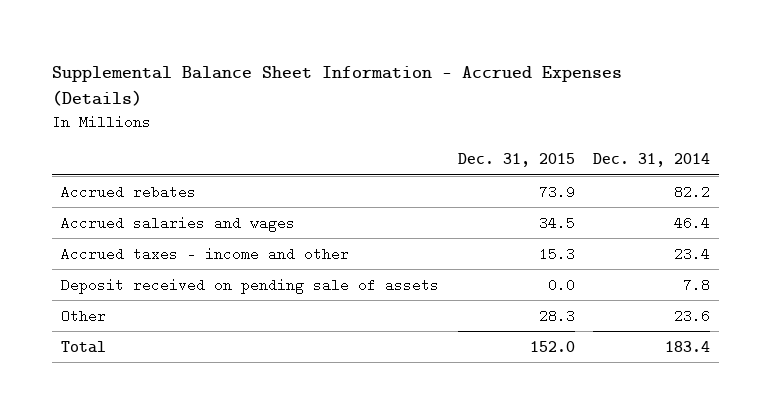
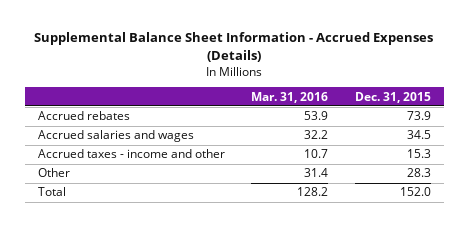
[592,153,710,168] Dec. 31, 2014 -> none
none -> [251,91,329,103] Mar. 31, 2016
[61,277,440,294] Deposit received on pending sale of assets -> none

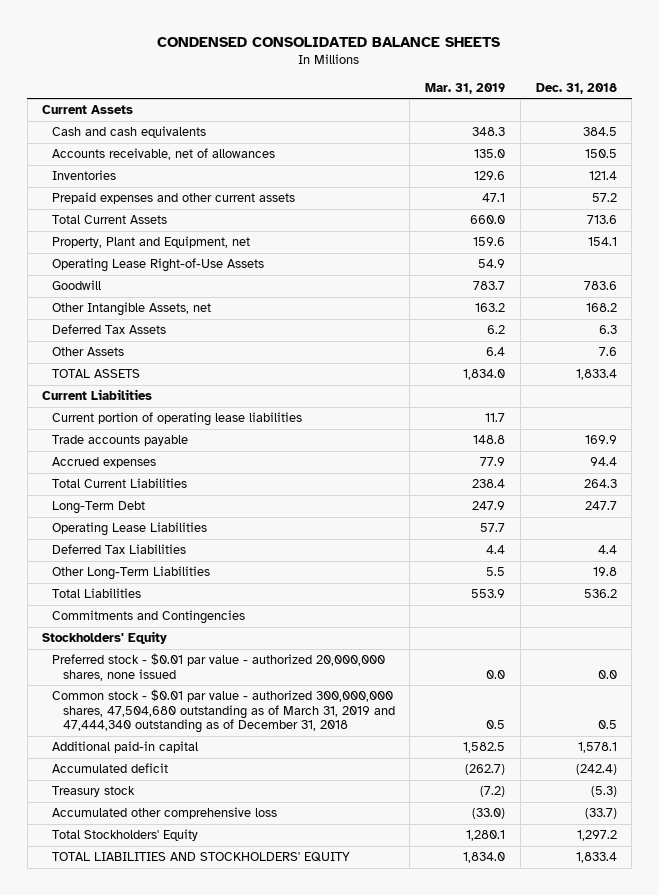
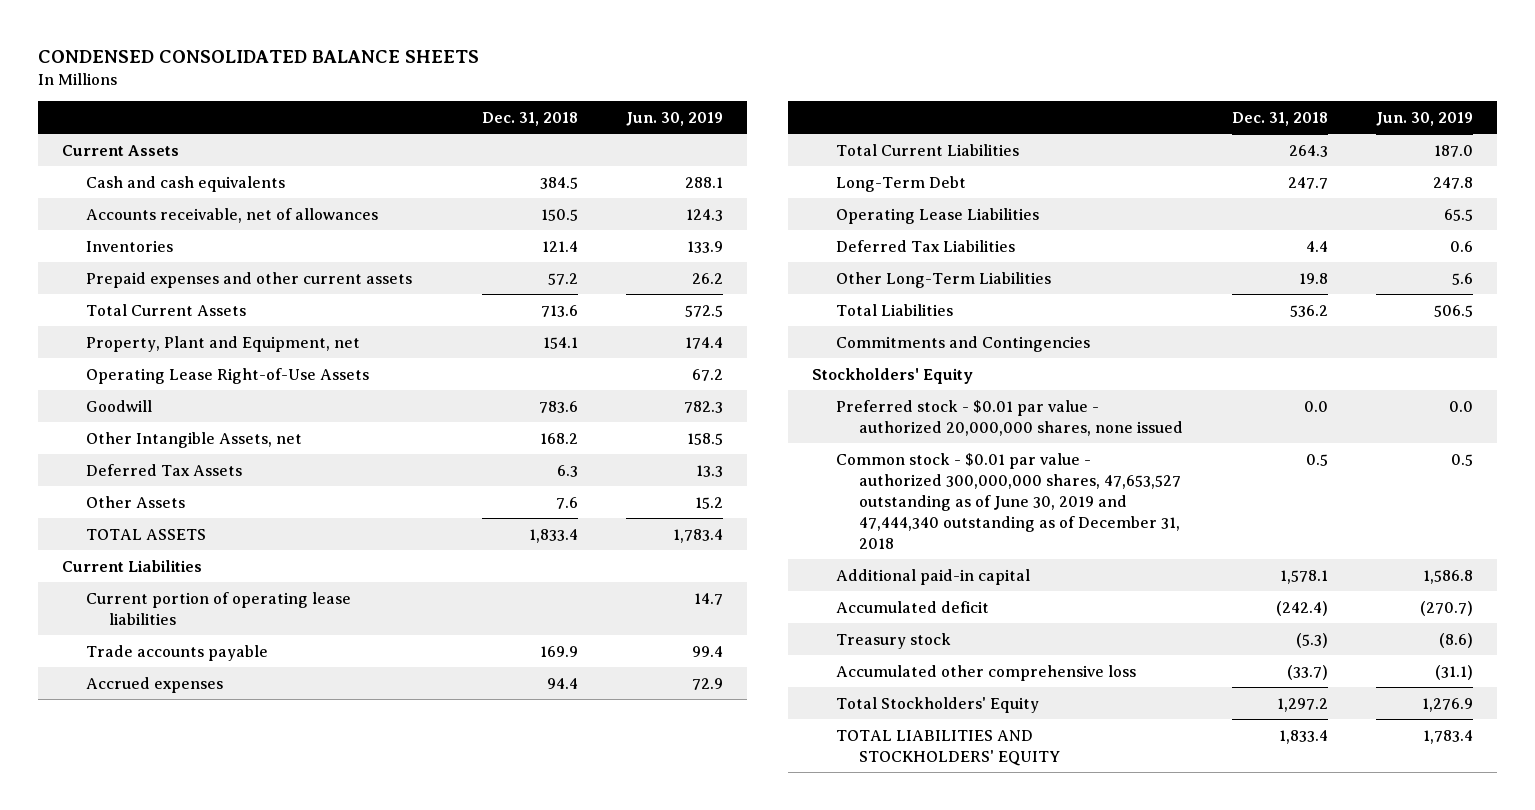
[425,82,506,94] Mar. 31, 2019 -> none
none -> [626,111,724,126] Jun. 30, 2019
[52,689,395,734] Common stock - $0.01 par value - authorized 300,000,000 shares, 47,504,680 outstanding as of March 31, 2019 and 47,444,340 outstanding as of December 31, 2018 -> [835,452,1182,549] Common stock - $0.01 par value - authorized 300,000,000 shares, 47,653,527 outstanding as of June 30, 2019 and 47,444,340 outstanding as of December 31, 2018

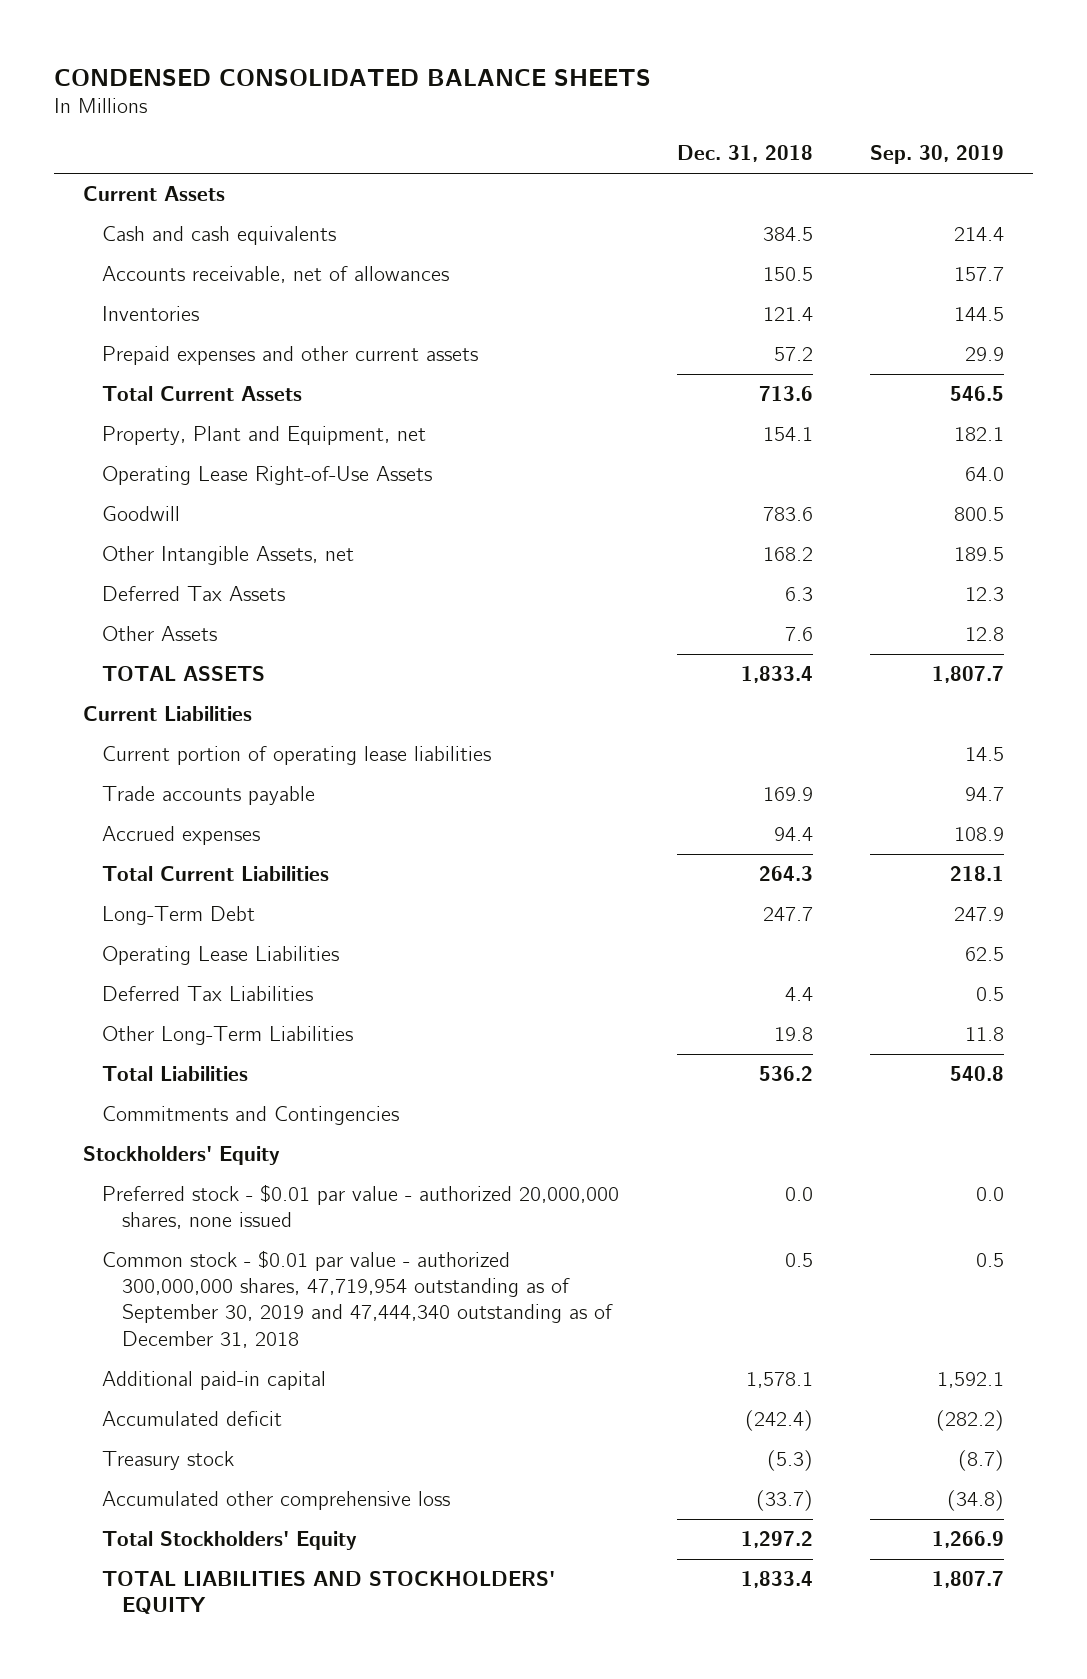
[626,111,724,126] Jun. 30, 2019 -> none
none -> [870,145,1005,165] Sep. 30, 2019
[835,452,1182,549] Common stock - $0.01 par value - authorized 300,000,000 shares, 47,653,527 outstanding as of June 30, 2019 and 47,444,340 outstanding as of December 31, 2018 -> [102,1249,613,1348] Common stock - $0.01 par value - authorized 300,000,000 shares, 47,719,954 outstanding as of September 30, 2019 and 47,444,340 outstanding as of December 31, 2018

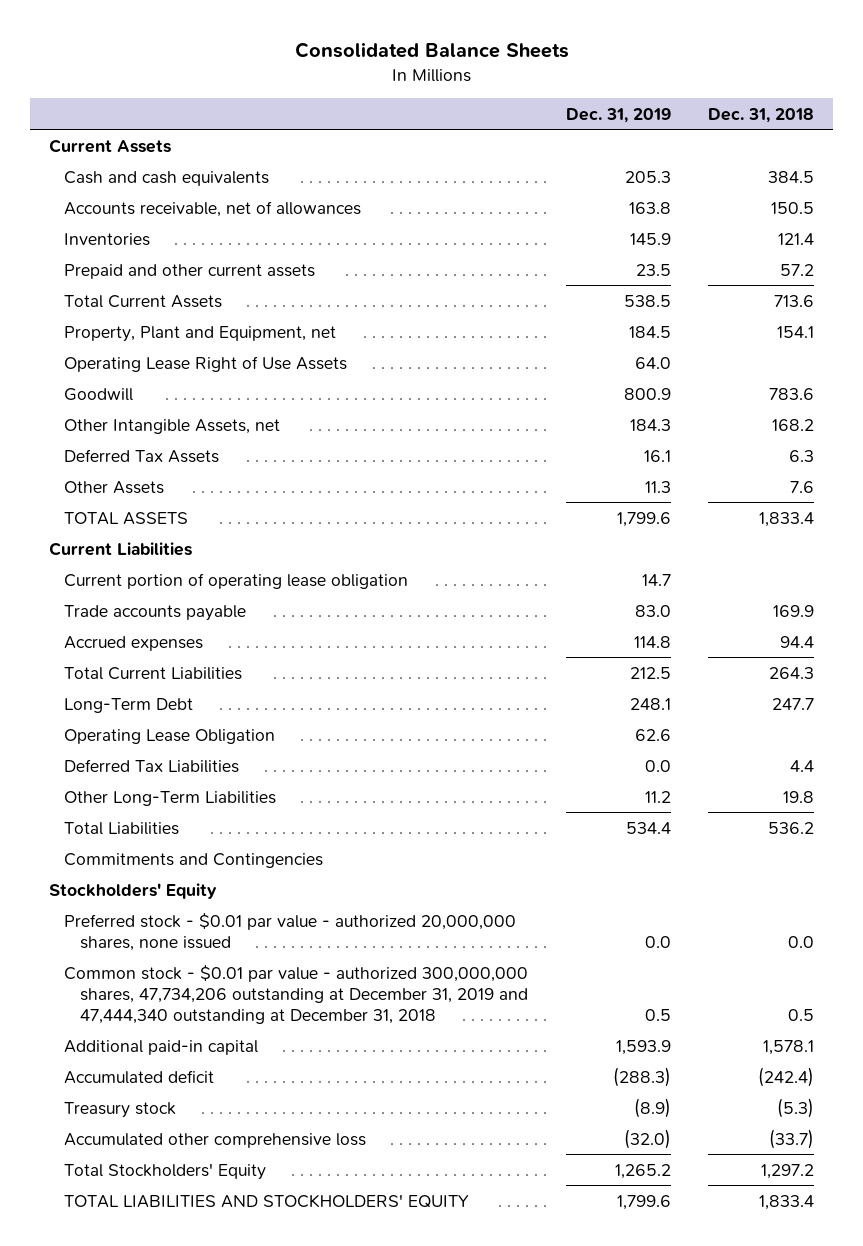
[54,68,652,86] CONDENSED CONSOLIDATED BALANCE SHEETS -> [294,42,569,59] Consolidated Balance Sheets
[870,145,1005,165] Sep. 30, 2019 -> none
none -> [565,107,671,123] Dec. 31, 2019
[102,345,479,365] Prepaid expenses and other current assets -> [64,263,316,279] Prepaid and other current assets
[102,465,433,485] Operating Lease Right-of-Use Assets -> [64,355,348,372] Operating Lease Right of Use Assets
[102,745,492,765] Current portion of operating lease liabilities -> [64,572,409,589] Current portion of operating lease obligation
[102,945,340,965] Operating Lease Liabilities -> [64,728,276,744] Operating Lease Obligation
[102,1249,613,1348] Common stock - $0.01 par value - authorized 300,000,000 shares, 47,719,954 outstanding as of September 30, 2019 and 47,444,340 outstanding as of December 31, 2018 -> [64,964,529,1024] Common stock - $0.01 par value - authorized 300,000,000 shares, 47,734,206 outstanding at December 31, 2019 and 47,444,340 outstanding at December 31, 2018

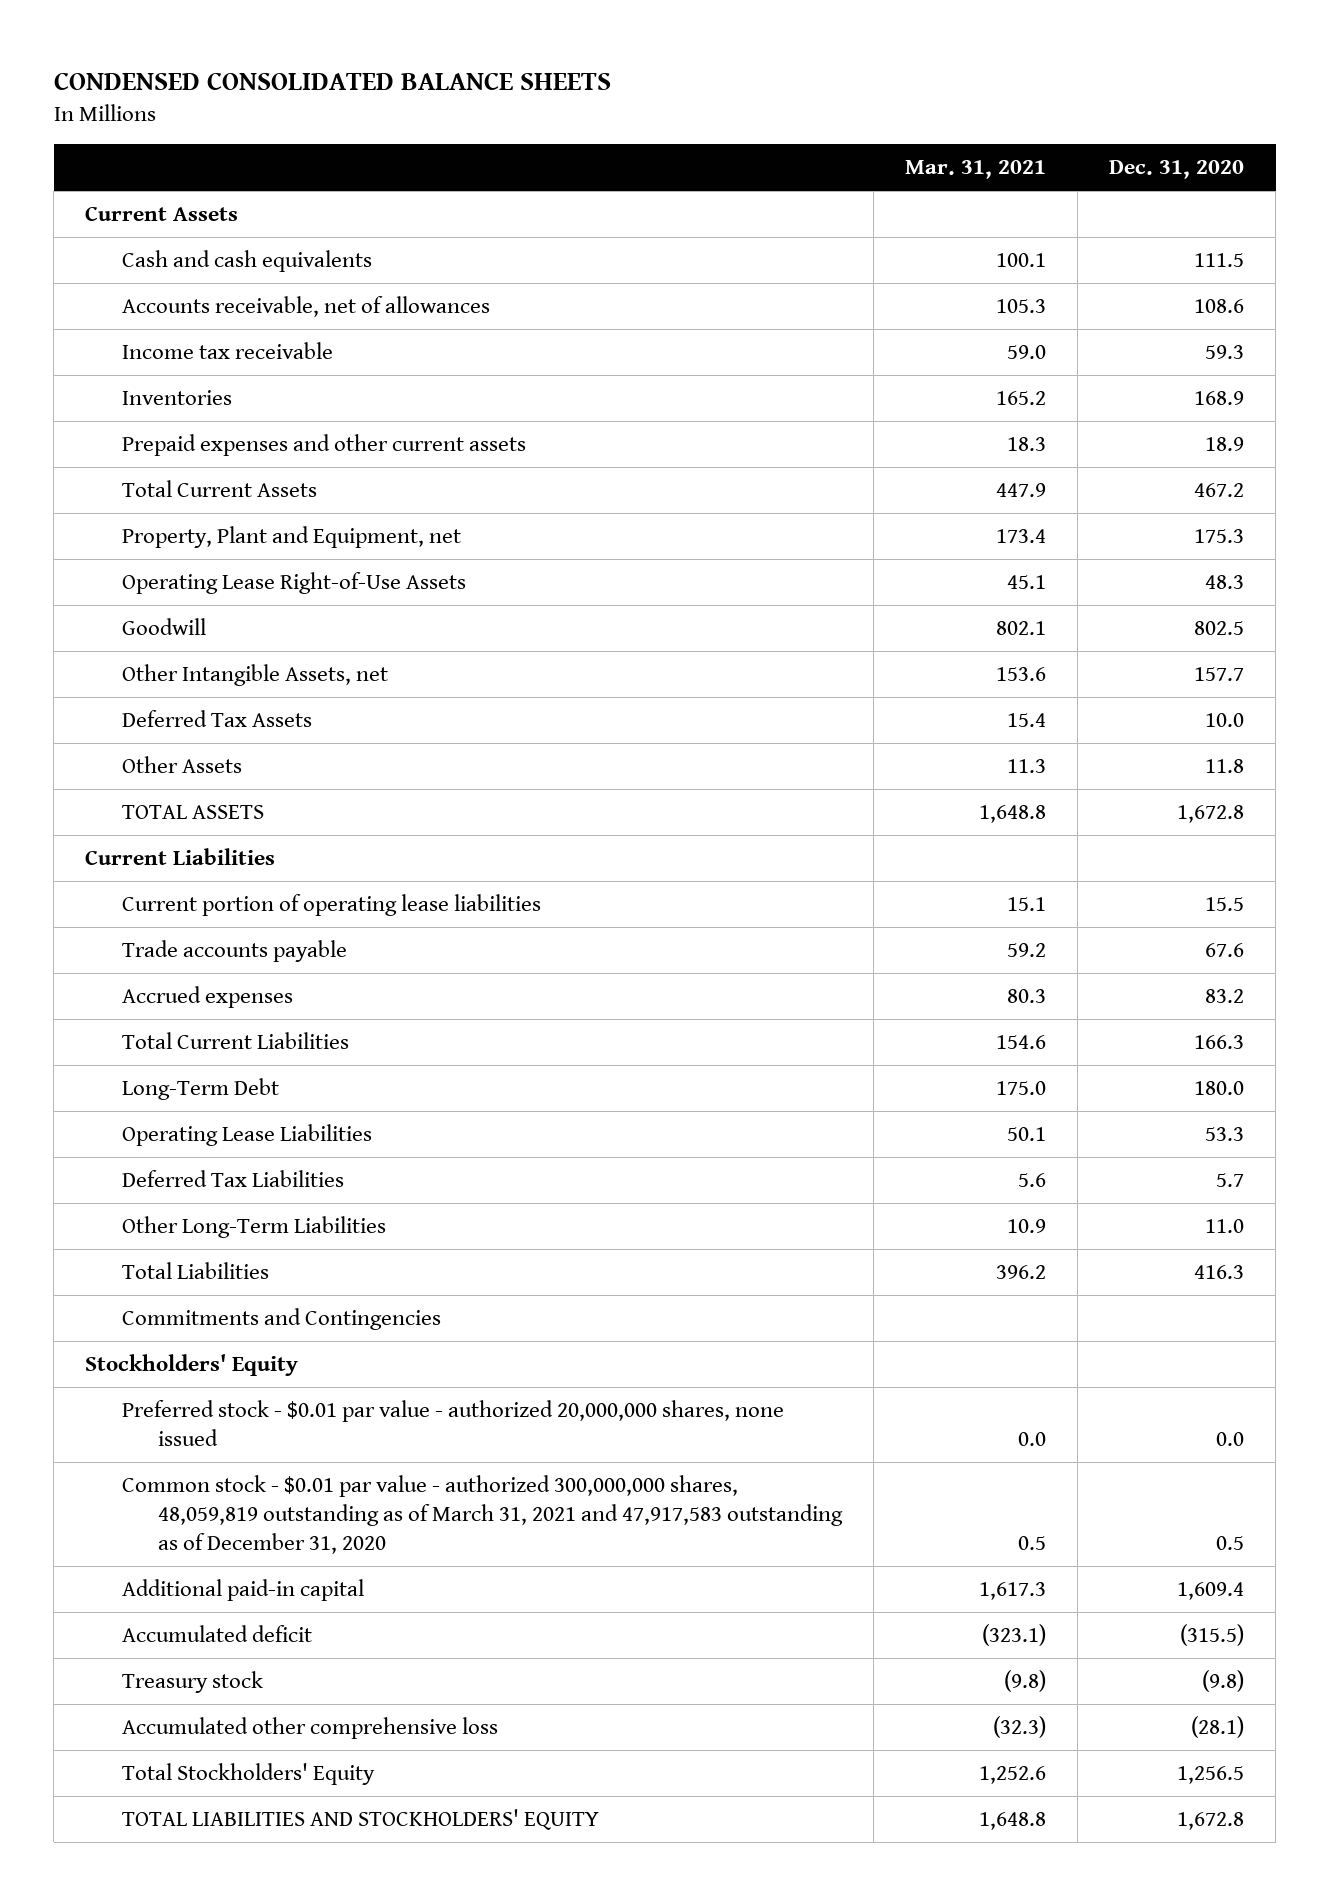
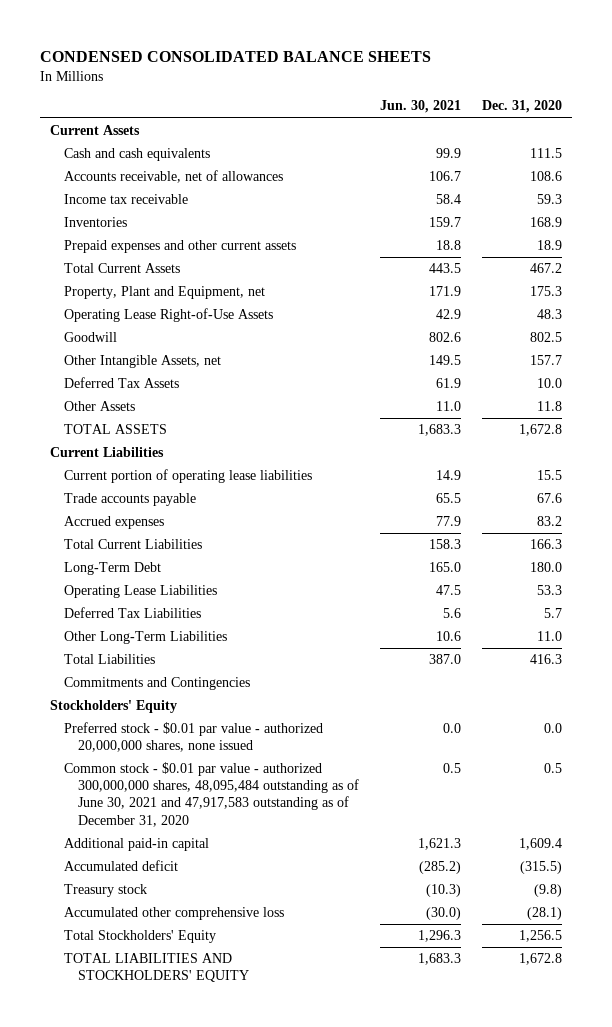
[905,159,1047,179] Mar. 31, 2021 -> none
none -> [379,100,461,114] Jun. 30, 2021
[121,1475,843,1554] Common stock - $0.01 par value - authorized 300,000,000 shares, 48,059,819 outstanding as of March 31, 2021 and 47,917,583 outstanding as of December 31, 2020 -> [64,762,360,827] Common stock - $0.01 par value - authorized 300,000,000 shares, 48,095,484 outstanding as of June 30, 2021 and 47,917,583 outstanding as of December 31, 2020

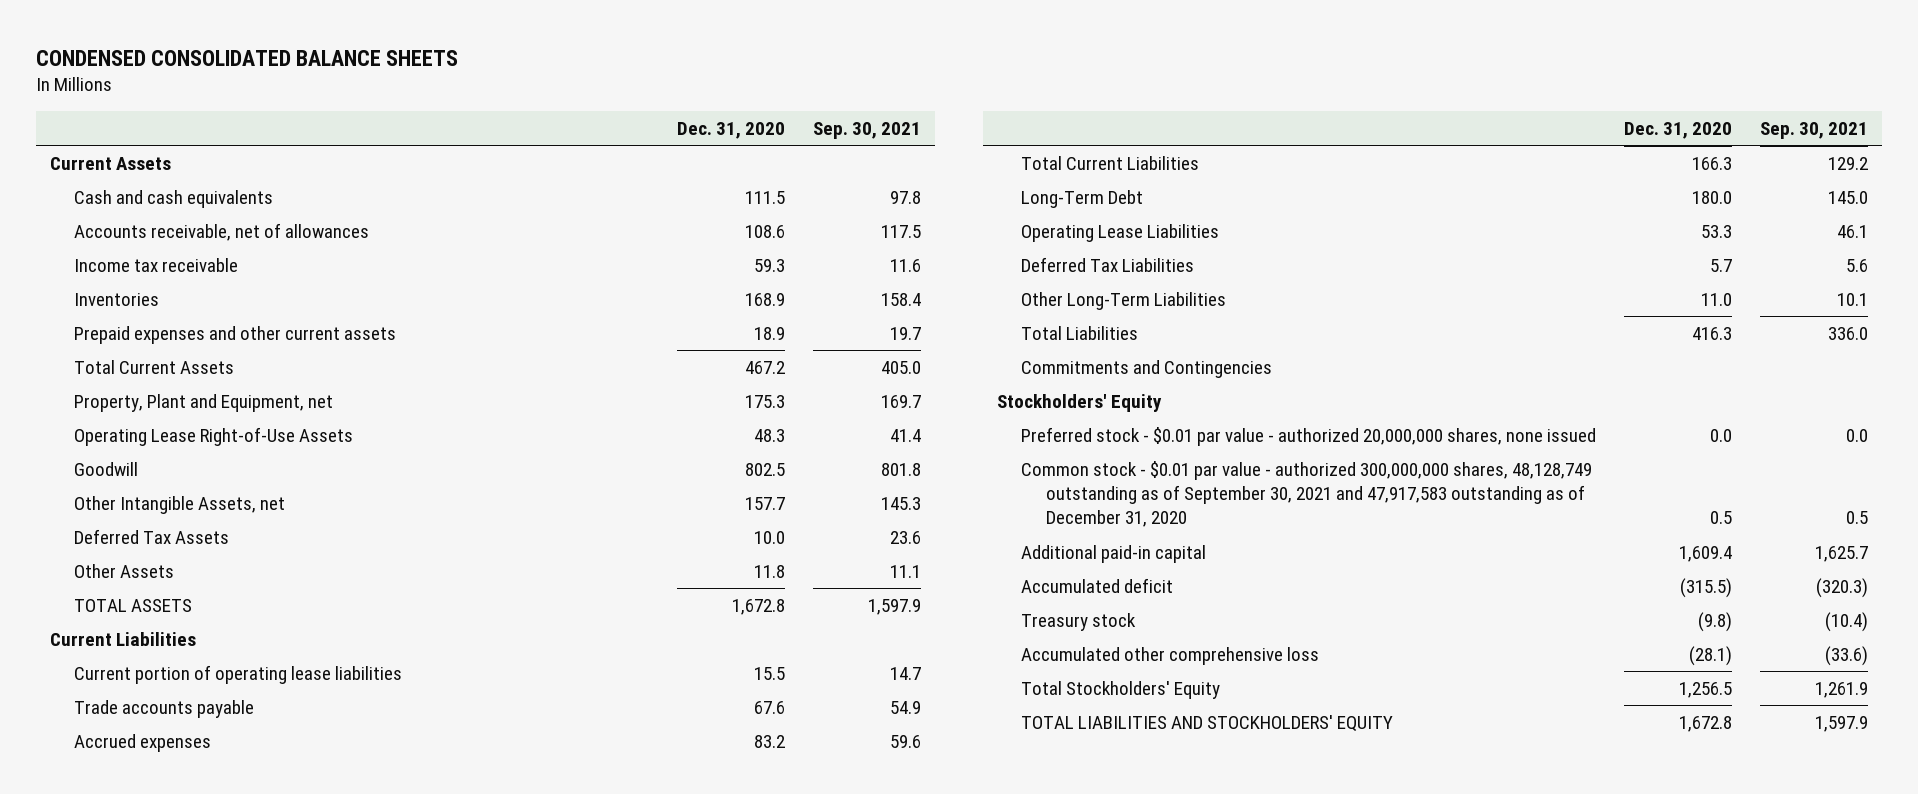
[379,100,461,114] Jun. 30, 2021 -> none
none -> [812,121,921,139] Sep. 30, 2021
[64,762,360,827] Common stock - $0.01 par value - authorized 300,000,000 shares, 48,095,484 outstanding as of June 30, 2021 and 47,917,583 outstanding as of December 31, 2020 -> [1021,460,1593,528] Common stock - $0.01 par value - authorized 300,000,000 shares, 48,128,749 outstanding as of September 30, 2021 and 47,917,583 outstanding as of December 31, 2020

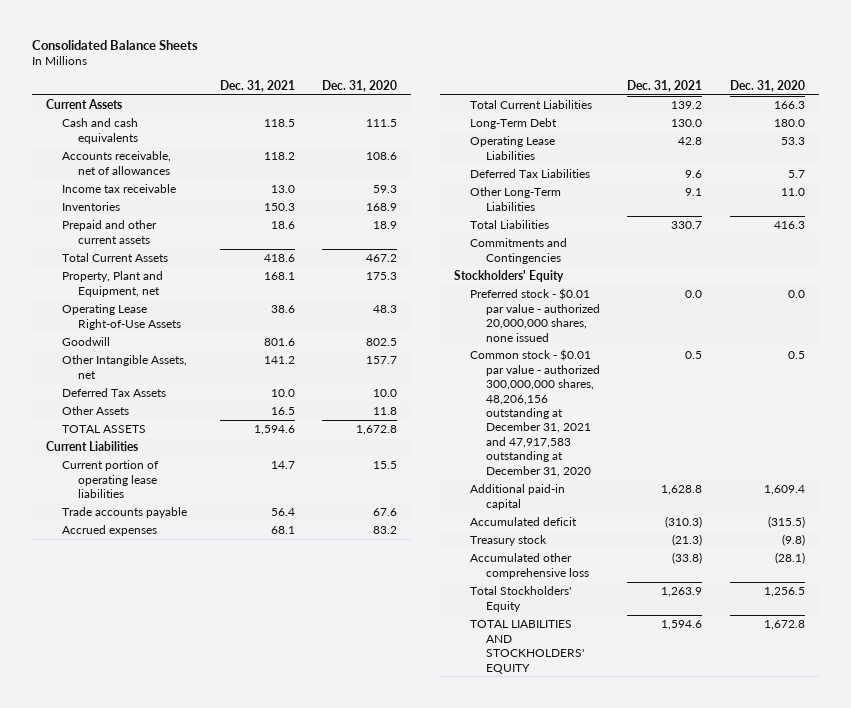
[35,49,458,66] CONDENSED CONSOLIDATED BALANCE SHEETS -> [32,39,199,50] Consolidated Balance Sheets
[812,121,921,139] Sep. 30, 2021 -> none
none -> [219,79,295,92] Dec. 31, 2021
[74,325,397,344] Prepaid expenses and other current assets -> [62,220,158,244] Prepaid and other current assets
[1021,460,1593,528] Common stock - $0.01 par value - authorized 300,000,000 shares, 48,128,749 outstanding as of September 30, 2021 and 47,917,583 outstanding as of December 31, 2020 -> [469,349,600,477] Common stock - $0.01 par value - authorized 300,000,000 shares, 48,206,156 outstanding at December 31, 2021 and 47,917,583 outstanding at December 31, 2020

